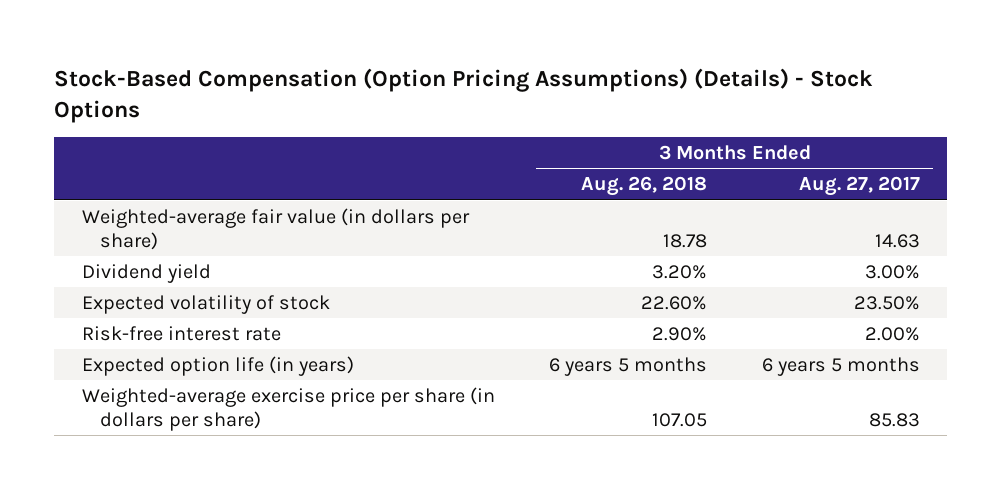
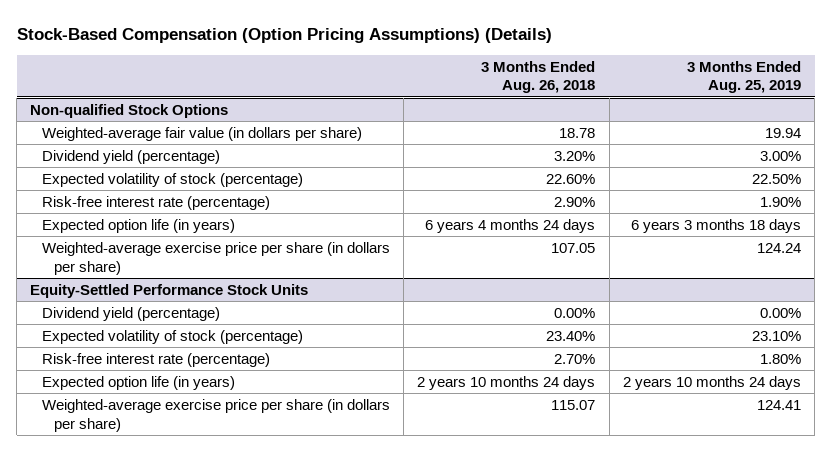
[54,67,874,123] Stock-Based Compensation (Option Pricing Assumptions) (Details) - Stock Options -> [16,27,552,43] Stock-Based Compensation (Option Pricing Assumptions) (Details)
[798,176,920,197] Aug. 27, 2017 -> none
none -> [686,60,801,94] 3 Months Ended Aug. 25, 2019
none -> [30,103,229,118] Non-qualified Stock Options
[81,264,211,284] Dividend yield -> [42,149,221,164] Dividend yield (percentage)
[81,295,330,315] Expected volatility of stock -> [42,172,304,187] Expected volatility of stock (percentage)
[81,326,281,342] Risk-free interest rate -> [42,195,271,210] Risk-free interest rate (percentage)
[549,357,708,377] 6 years 5 months -> [425,218,596,233] 6 years 4 months 24 days
none -> [30,283,309,298] Equity-Settled Performance Stock Units
none -> [42,306,221,321] Dividend yield (percentage)
none -> [42,329,304,344] Expected volatility of stock (percentage)
none -> [42,352,271,367] Risk-free interest rate (percentage)
none -> [42,375,236,390] Expected option life (in years)
none -> [42,398,391,432] Weighted-average exercise price per share (in dollars per share)

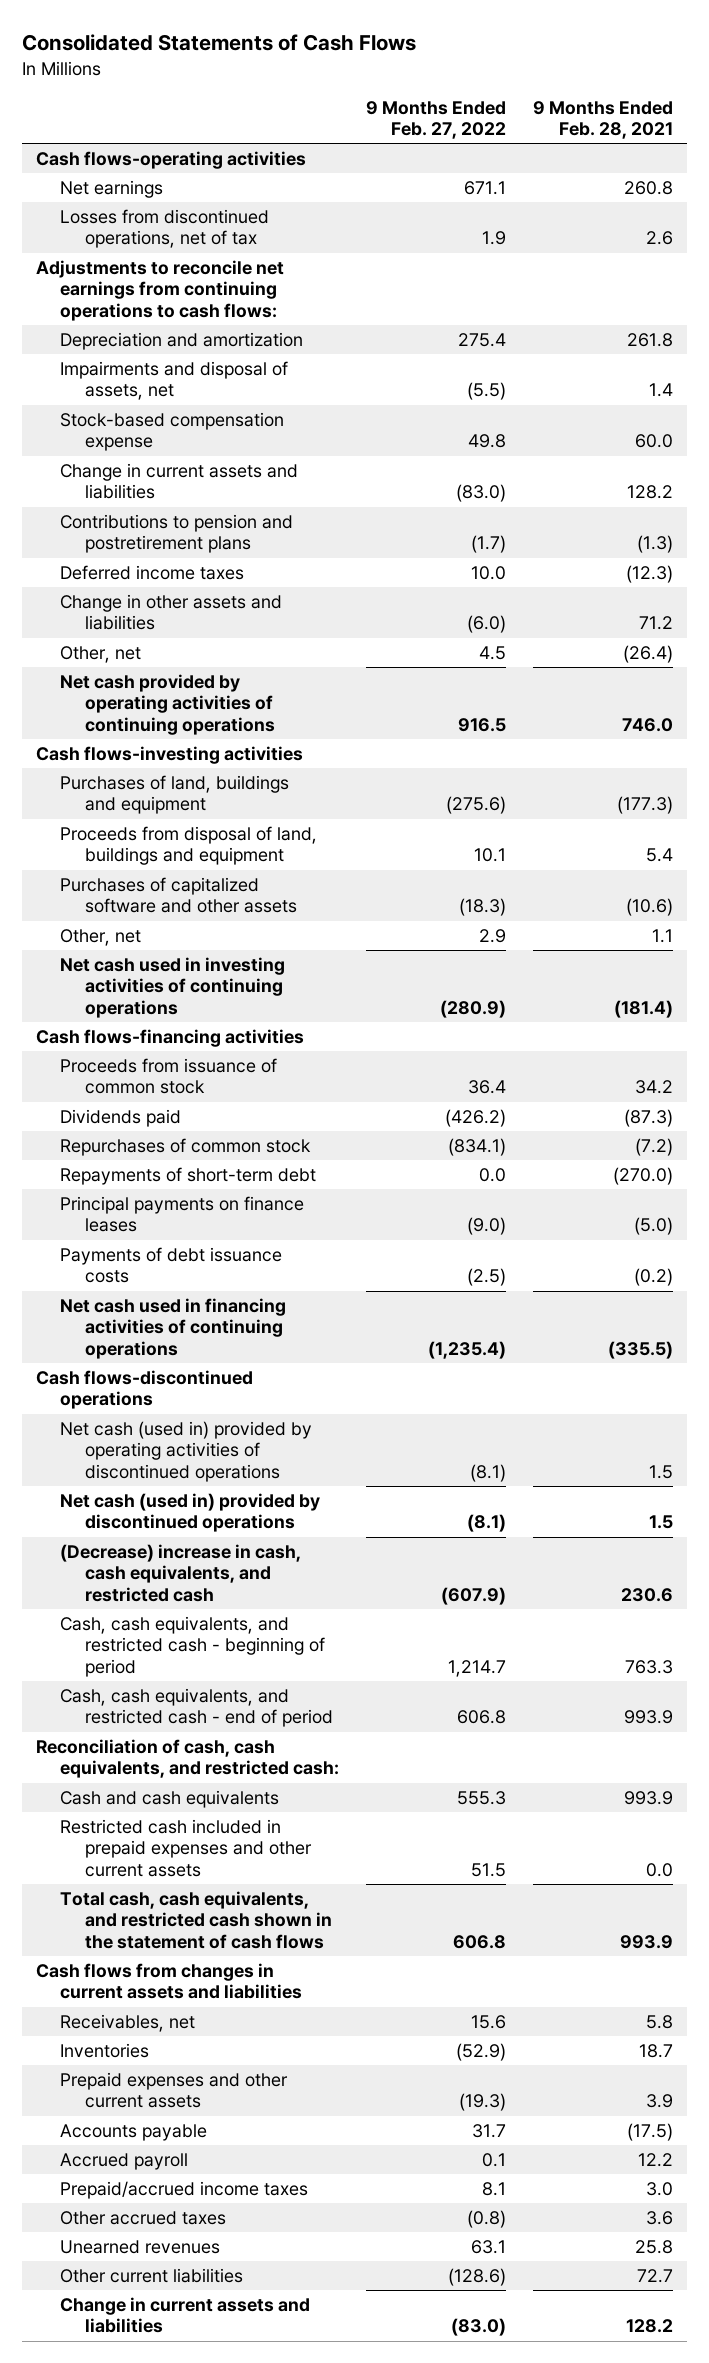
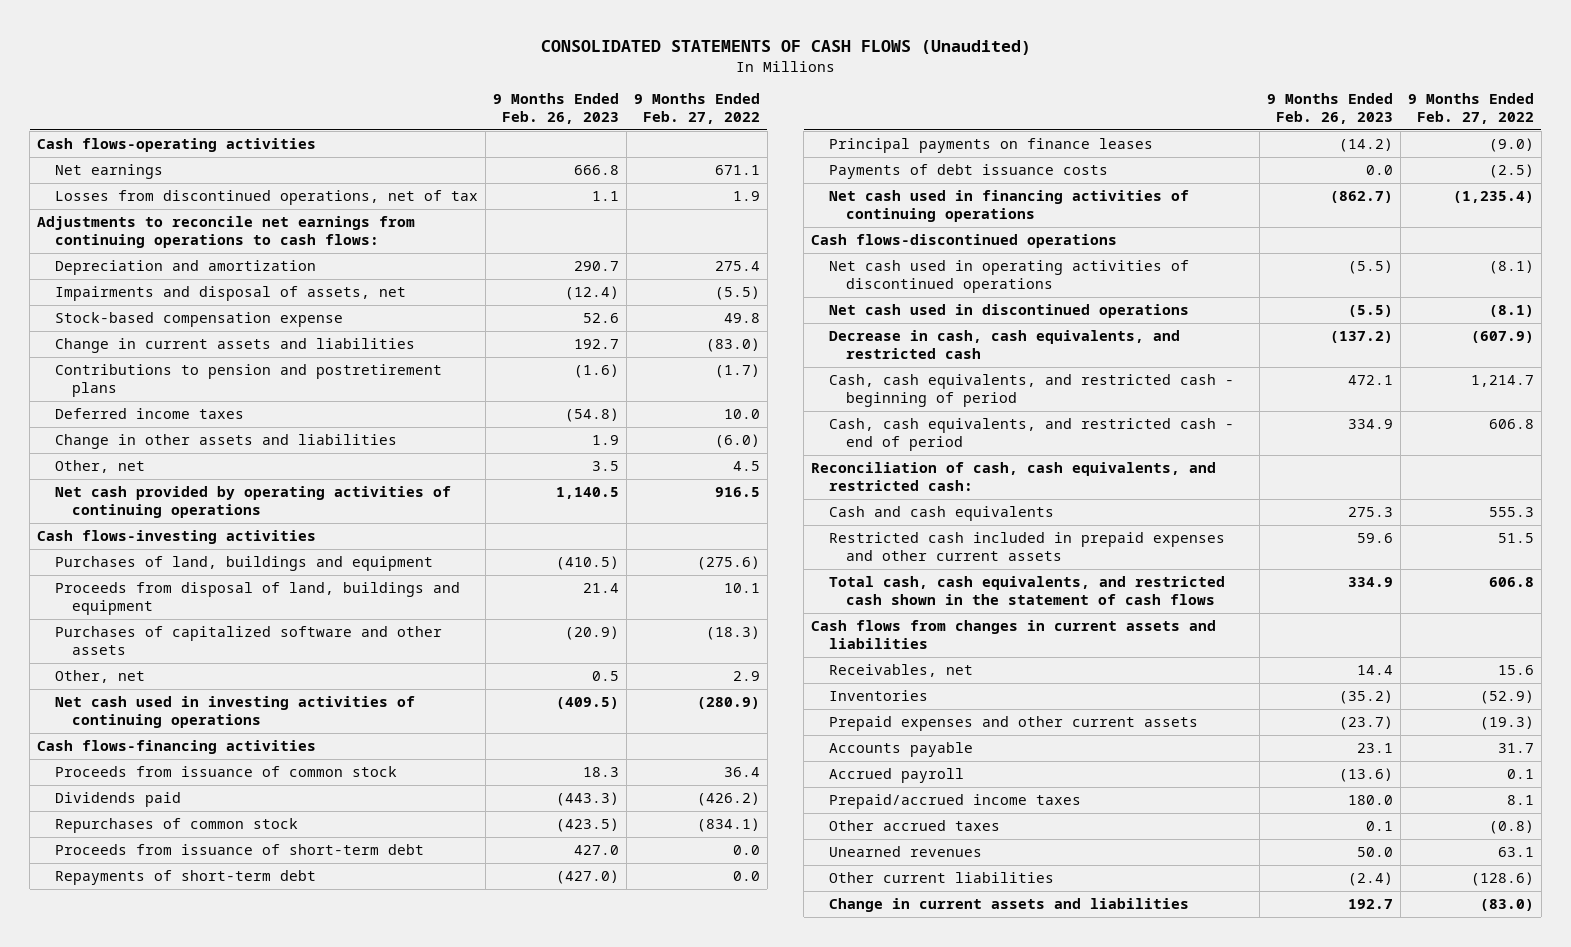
[22,34,417,52] Consolidated Statements of Cash Flows -> [540,40,1031,56] CONSOLIDATED STATEMENTS OF CASH FLOWS (Unaudited)
[533,100,674,140] 9 Months Ended Feb. 28, 2021 -> none
none -> [492,93,619,125] 9 Months Ended Feb. 26, 2023
none -> [54,844,424,856] Proceeds from issuance of short-term debt
[60,1421,313,1482] Net cash (used in) provided by operating activities of discontinued operations -> [828,260,1189,293] Net cash used in operating activities of discontinued operations
[60,1493,321,1533] Net cash (used in) provided by discontinued operations -> [828,304,1189,319] Net cash used in discontinued operations
[60,1544,302,1602] (Decrease) increase in cash, cash equivalents, and restricted cash -> [828,330,1180,359] Decrease in cash, cash equivalents, and restricted cash

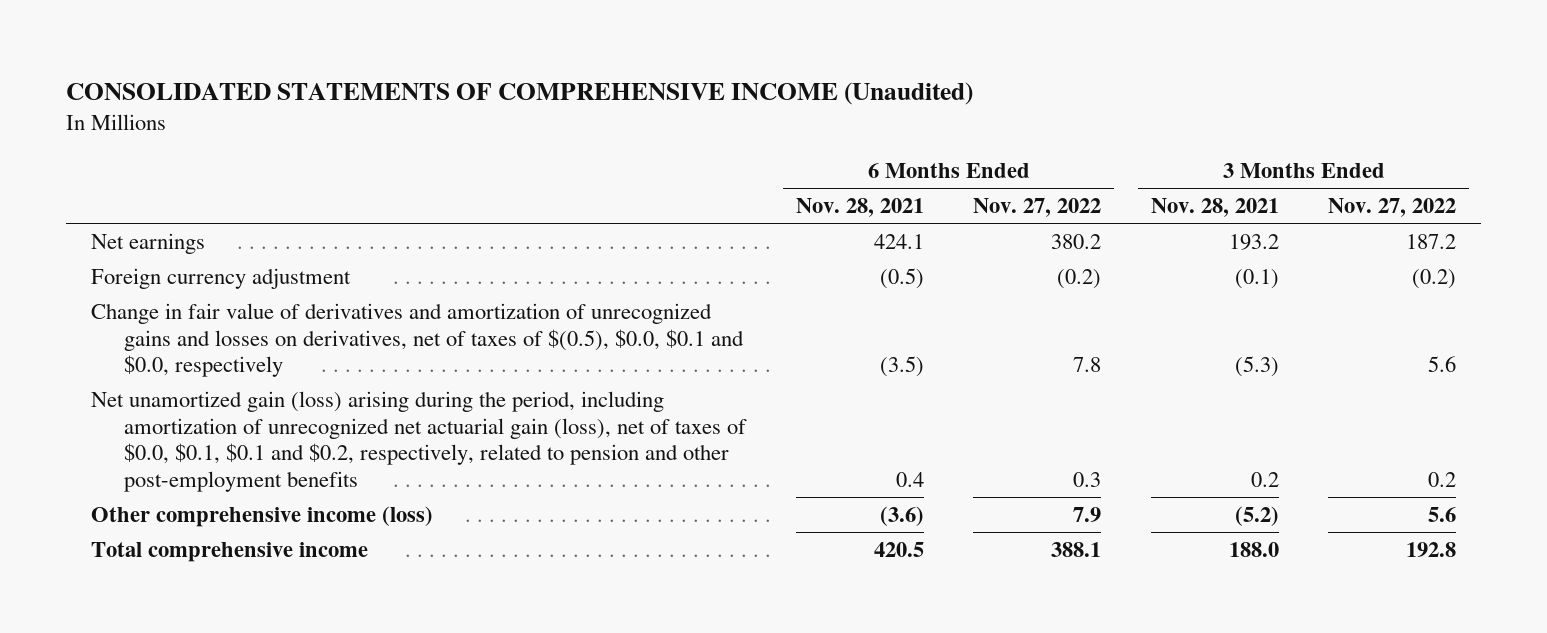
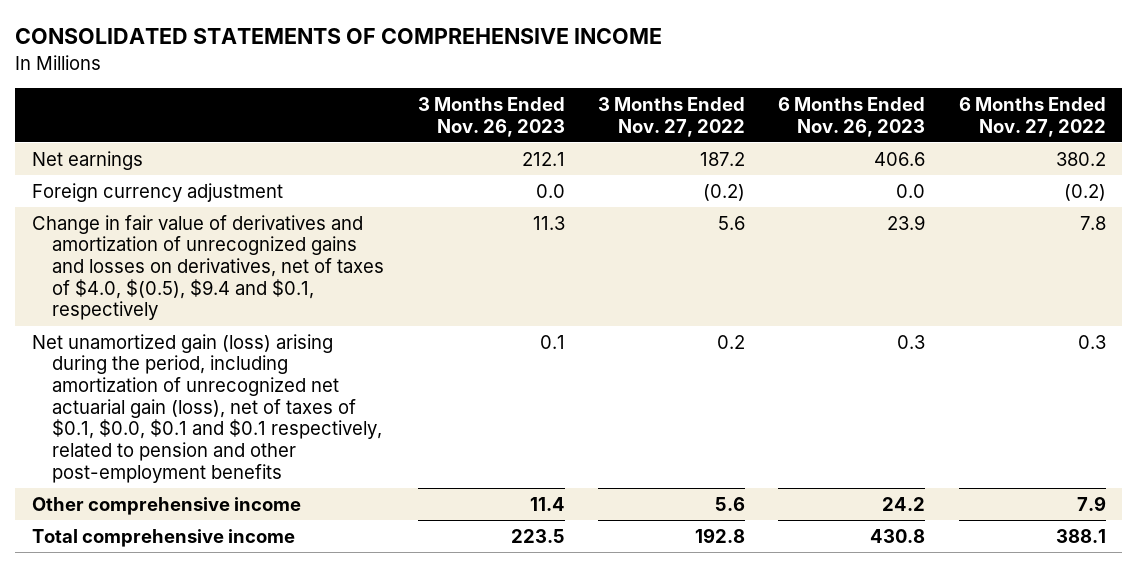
[65,82,973,106] CONSOLIDATED STATEMENTS OF COMPREHENSIVE INCOME (Unaudited) -> [15,28,663,45] CONSOLIDATED STATEMENTS OF COMPREHENSIVE INCOME
[795,198,924,218] Nov. 28, 2021 -> none
[1150,198,1279,218] Nov. 28, 2021 -> none
none -> [417,97,565,137] 3 Months Ended Nov. 26, 2023
none -> [778,97,926,137] 6 Months Ended Nov. 26, 2023
[90,303,745,378] Change in fair value of derivatives and amortization of unrecognized gains and losses on derivatives, net of taxes of $(0.5), $0.0, $0.1 and $0.0, respectively -> [31,214,385,321] Change in fair value of derivatives and amortization of unrecognized gains and losses on derivatives, net of taxes of $4.0, $(0.5), $9.4 and $0.1, respectively
[90,391,748,492] Net unamortized gain (loss) arising during the period, including amortization of unrecognized net actuarial gain (loss), net of taxes of $0.0, $0.1, $0.1 and $0.2, respectively, related to pension and other post-employment benefits -> [31,333,383,483] Net unamortized gain (loss) arising during the period, including amortization of unrecognized net actuarial gain (loss), net of taxes of $0.1, $0.0, $0.1 and $0.1 respectively, related to pension and other post-employment benefits
[90,506,433,528] Other comprehensive income (loss) -> [31,496,301,515] Other comprehensive income

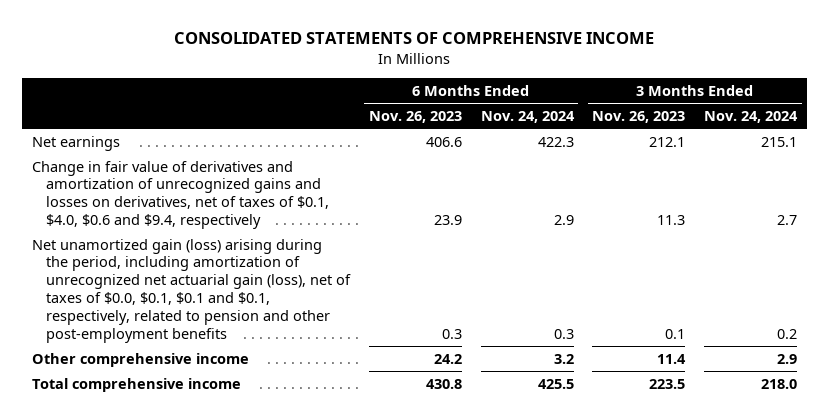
[597,97,745,137] 3 Months Ended Nov. 27, 2022 -> none
[958,97,1106,137] 6 Months Ended Nov. 27, 2022 -> none
none -> [480,110,575,123] Nov. 24, 2024
none -> [704,110,799,123] Nov. 24, 2024
[31,182,283,202] Foreign currency adjustment -> none
[31,214,385,321] Change in fair value of derivatives and amortization of unrecognized gains and losses on derivatives, net of taxes of $4.0, $(0.5), $9.4 and $0.1, respectively -> [31,160,329,230] Change in fair value of derivatives and amortization of unrecognized gains and losses on derivatives, net of taxes of $0.1, $4.0, $0.6 and $9.4, respectively
[31,333,383,483] Net unamortized gain (loss) arising during the period, including amortization of unrecognized net actuarial gain (loss), net of taxes of $0.1, $0.0, $0.1 and $0.1 respectively, related to pension and other post-employment benefits -> [31,238,351,343] Net unamortized gain (loss) arising during the period, including amortization of unrecognized net actuarial gain (loss), net of taxes of $0.0, $0.1, $0.1 and $0.1, respectively, related to pension and other post-employment benefits

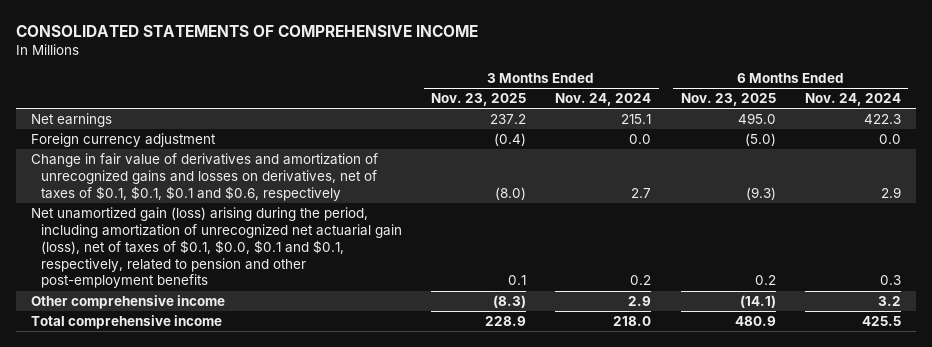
[368,110,462,123] Nov. 26, 2023 -> none
[592,110,686,123] Nov. 26, 2023 -> none
none -> [430,93,526,107] Nov. 23, 2025
none -> [680,93,776,107] Nov. 23, 2025
none -> [30,132,216,147] Foreign currency adjustment
[31,160,329,230] Change in fair value of derivatives and amortization of unrecognized gains and losses on derivatives, net of taxes of $0.1, $4.0, $0.6 and $9.4, respectively -> [30,152,378,201] Change in fair value of derivatives and amortization of unrecognized gains and losses on derivatives, net of taxes of $0.1, $0.1, $0.1 and $0.6, respectively
[31,238,351,343] Net unamortized gain (loss) arising during the period, including amortization of unrecognized net actuarial gain (loss), net of taxes of $0.0, $0.1, $0.1 and $0.1, respectively, related to pension and other post-employment benefits -> [30,206,402,289] Net unamortized gain (loss) arising during the period, including amortization of unrecognized net actuarial gain (loss), net of taxes of $0.1, $0.0, $0.1 and $0.1, respectively, related to pension and other post-employment benefits

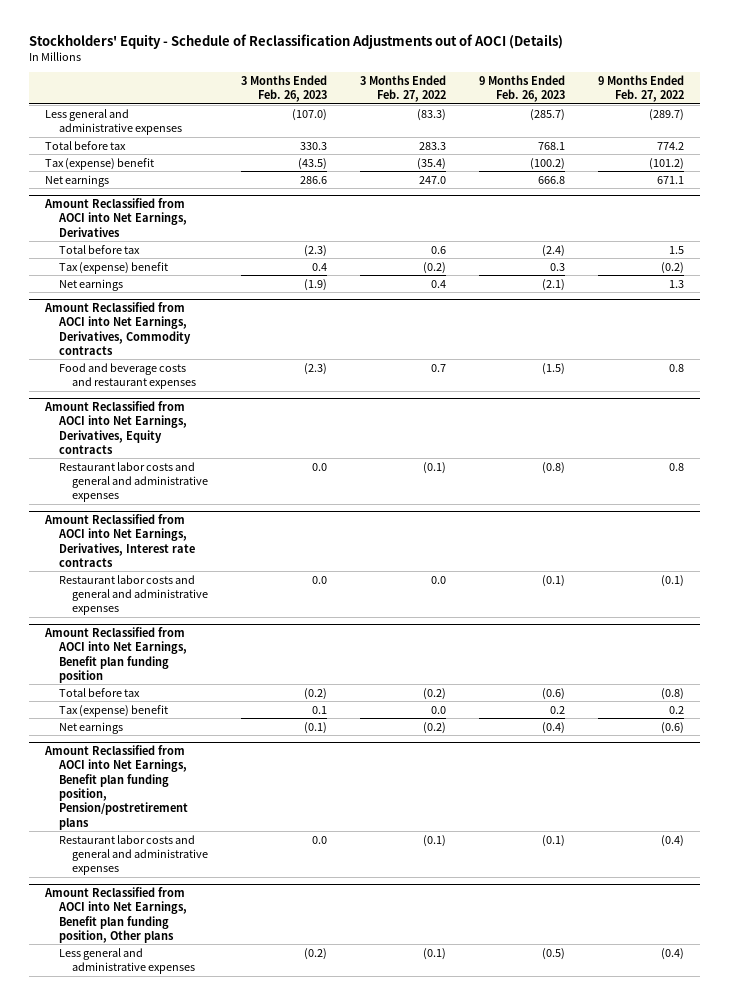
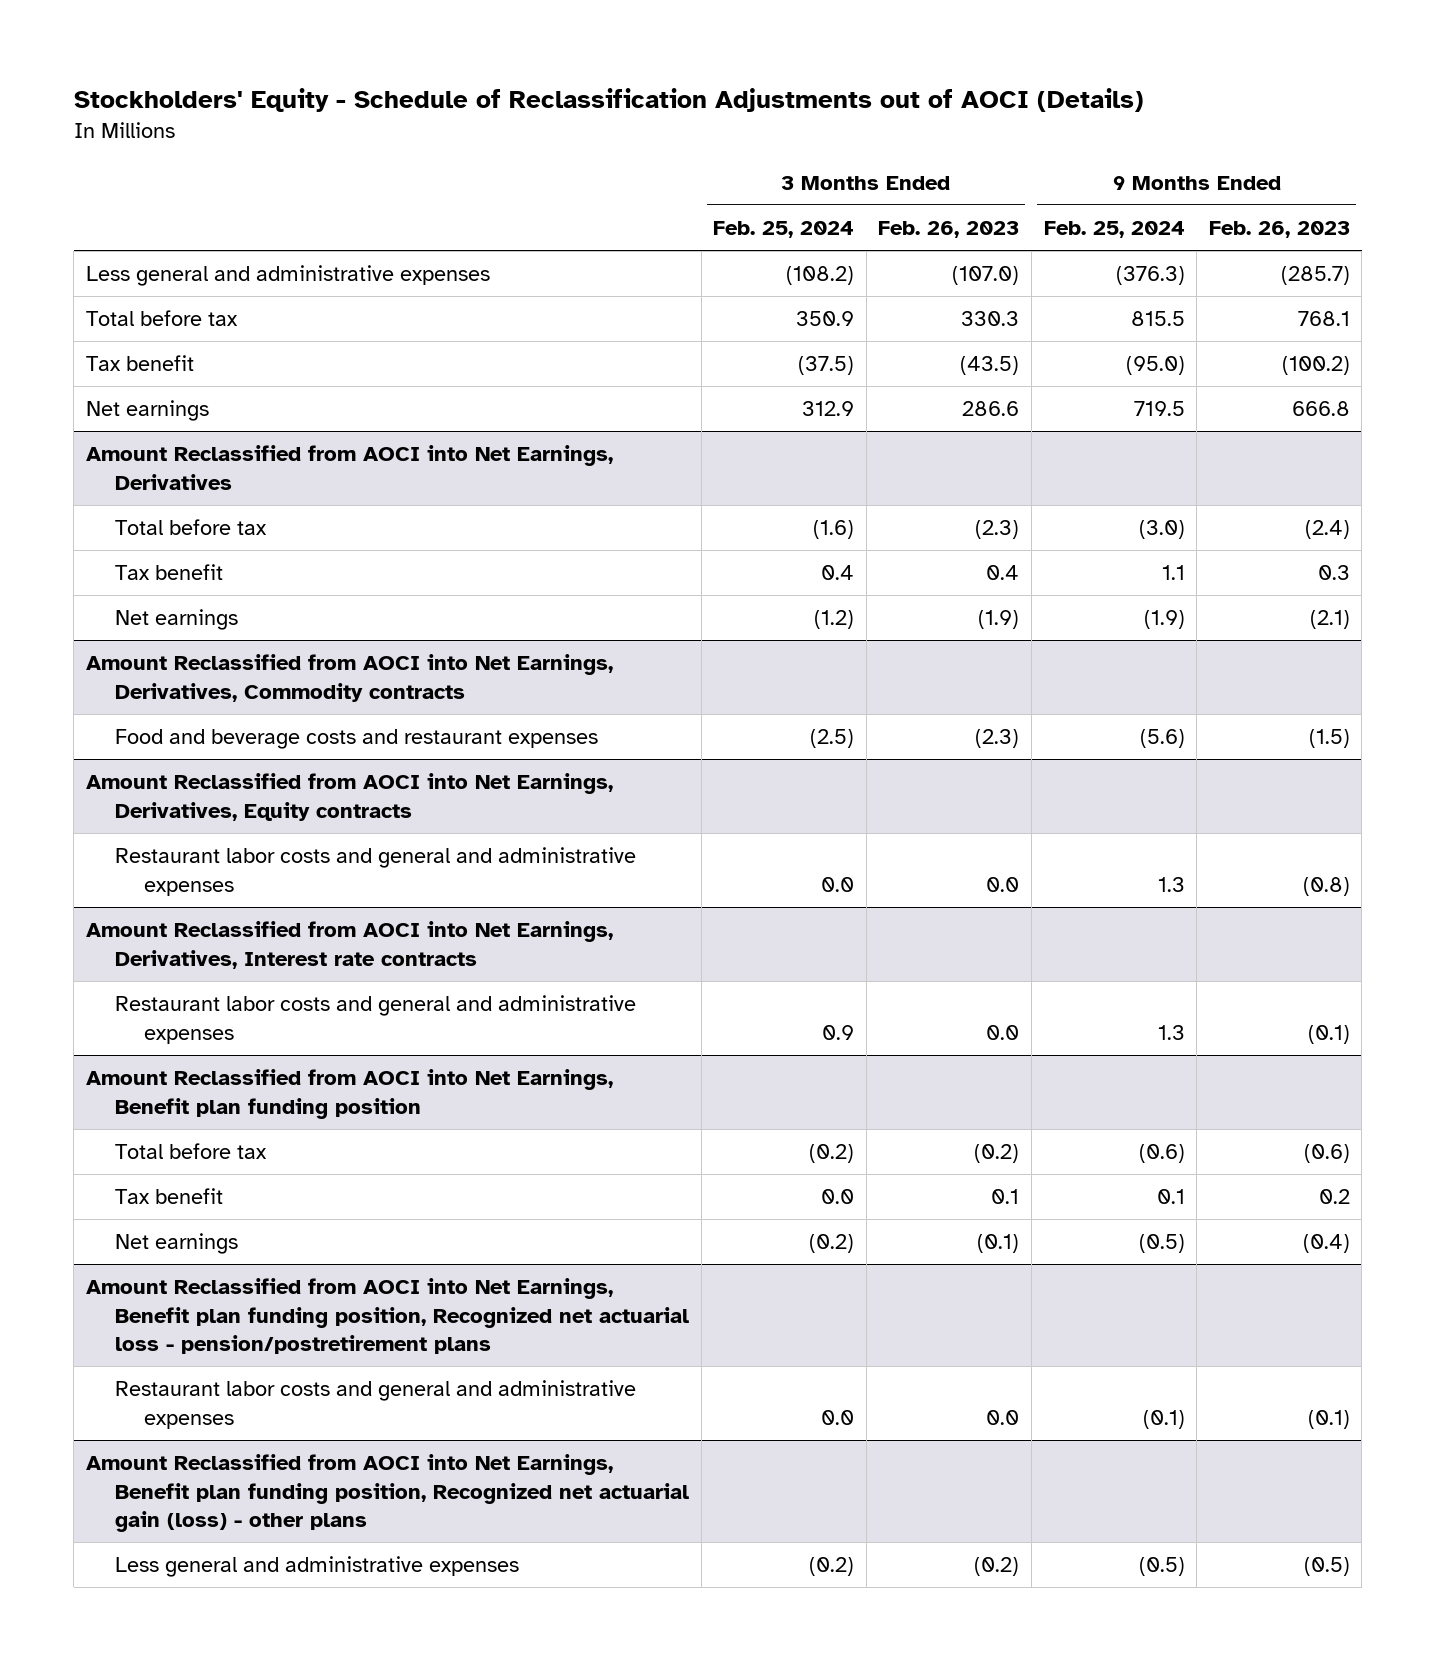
[360,74,447,103] 3 Months Ended Feb. 27, 2022 -> none
[597,74,684,103] 9 Months Ended Feb. 27, 2022 -> none
none -> [713,221,855,239] Feb. 25, 2024
none -> [1043,221,1185,239] Feb. 25, 2024
[45,157,155,170] Tax (expense) benefit -> [85,355,194,372] Tax benefit
[58,261,168,274] Tax (expense) benefit -> [114,564,223,581] Tax benefit
[58,704,168,717] Tax (expense) benefit -> [114,1188,223,1205] Tax benefit
[44,744,188,830] Amount Reclassified from AOCI into Net Earnings, Benefit plan funding position, Pension/postretirement plans -> [85,1278,689,1354] Amount Reclassified from AOCI into Net Earnings, Benefit plan funding position, Recognized net actuarial loss - pension/postretirement plans
[44,886,187,943] Amount Reclassified from AOCI into Net Earnings, Benefit plan funding position, Other plans -> [85,1454,689,1532] Amount Reclassified from AOCI into Net Earnings, Benefit plan funding position, Recognized net actuarial gain (loss) - other plans

